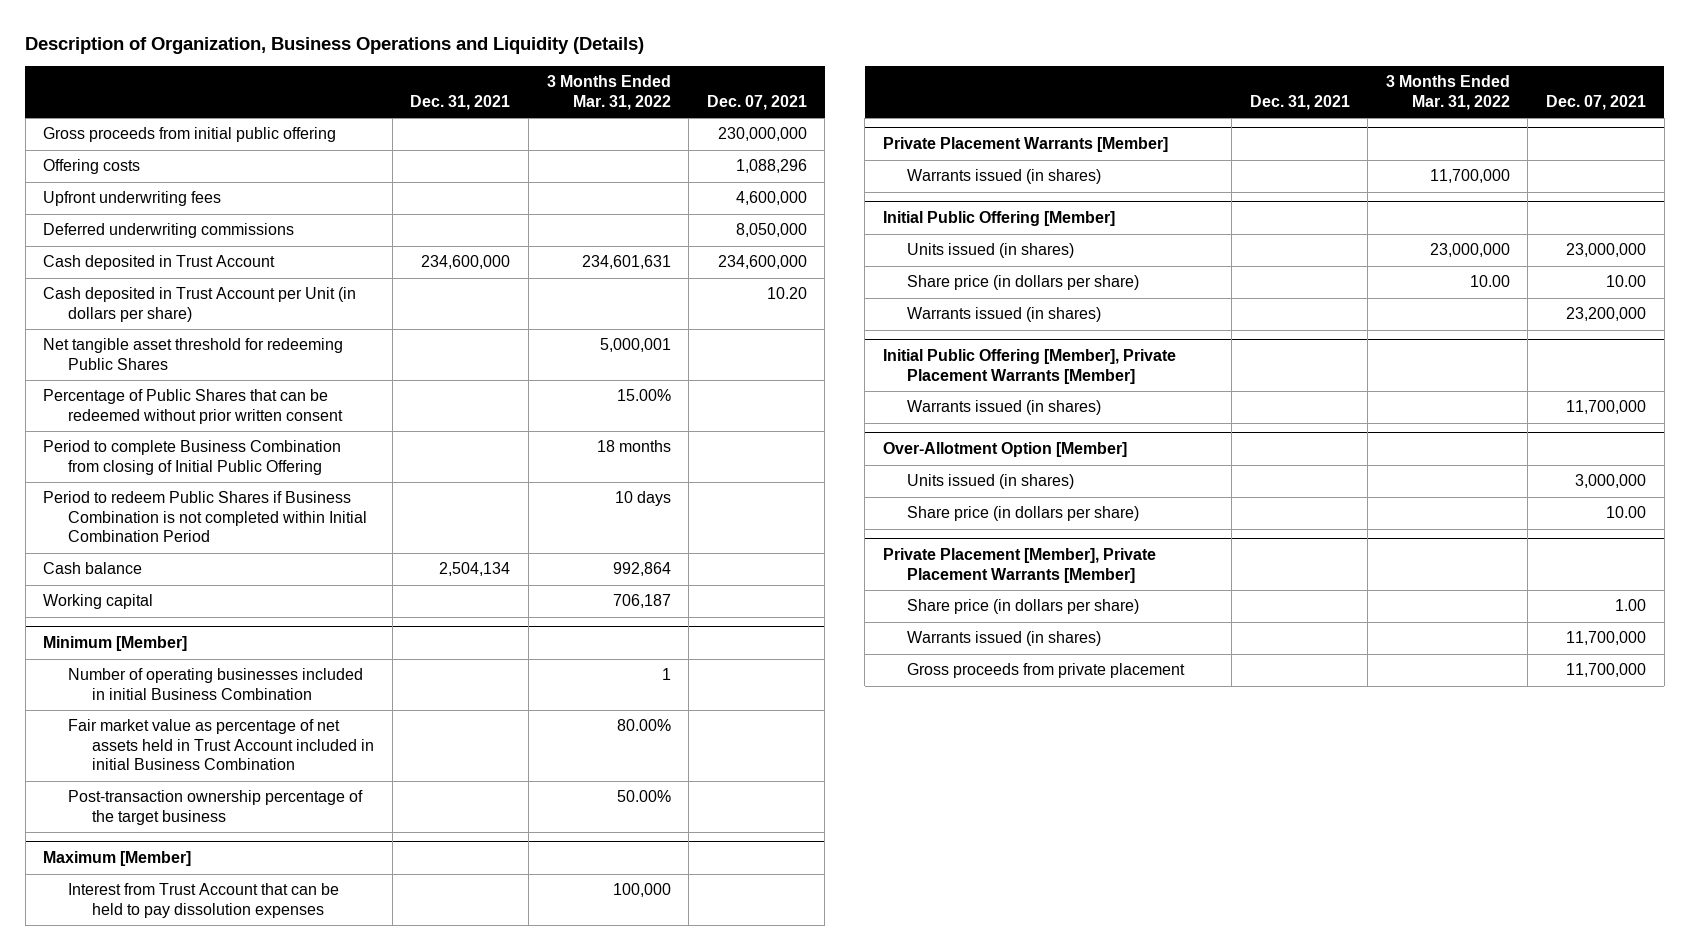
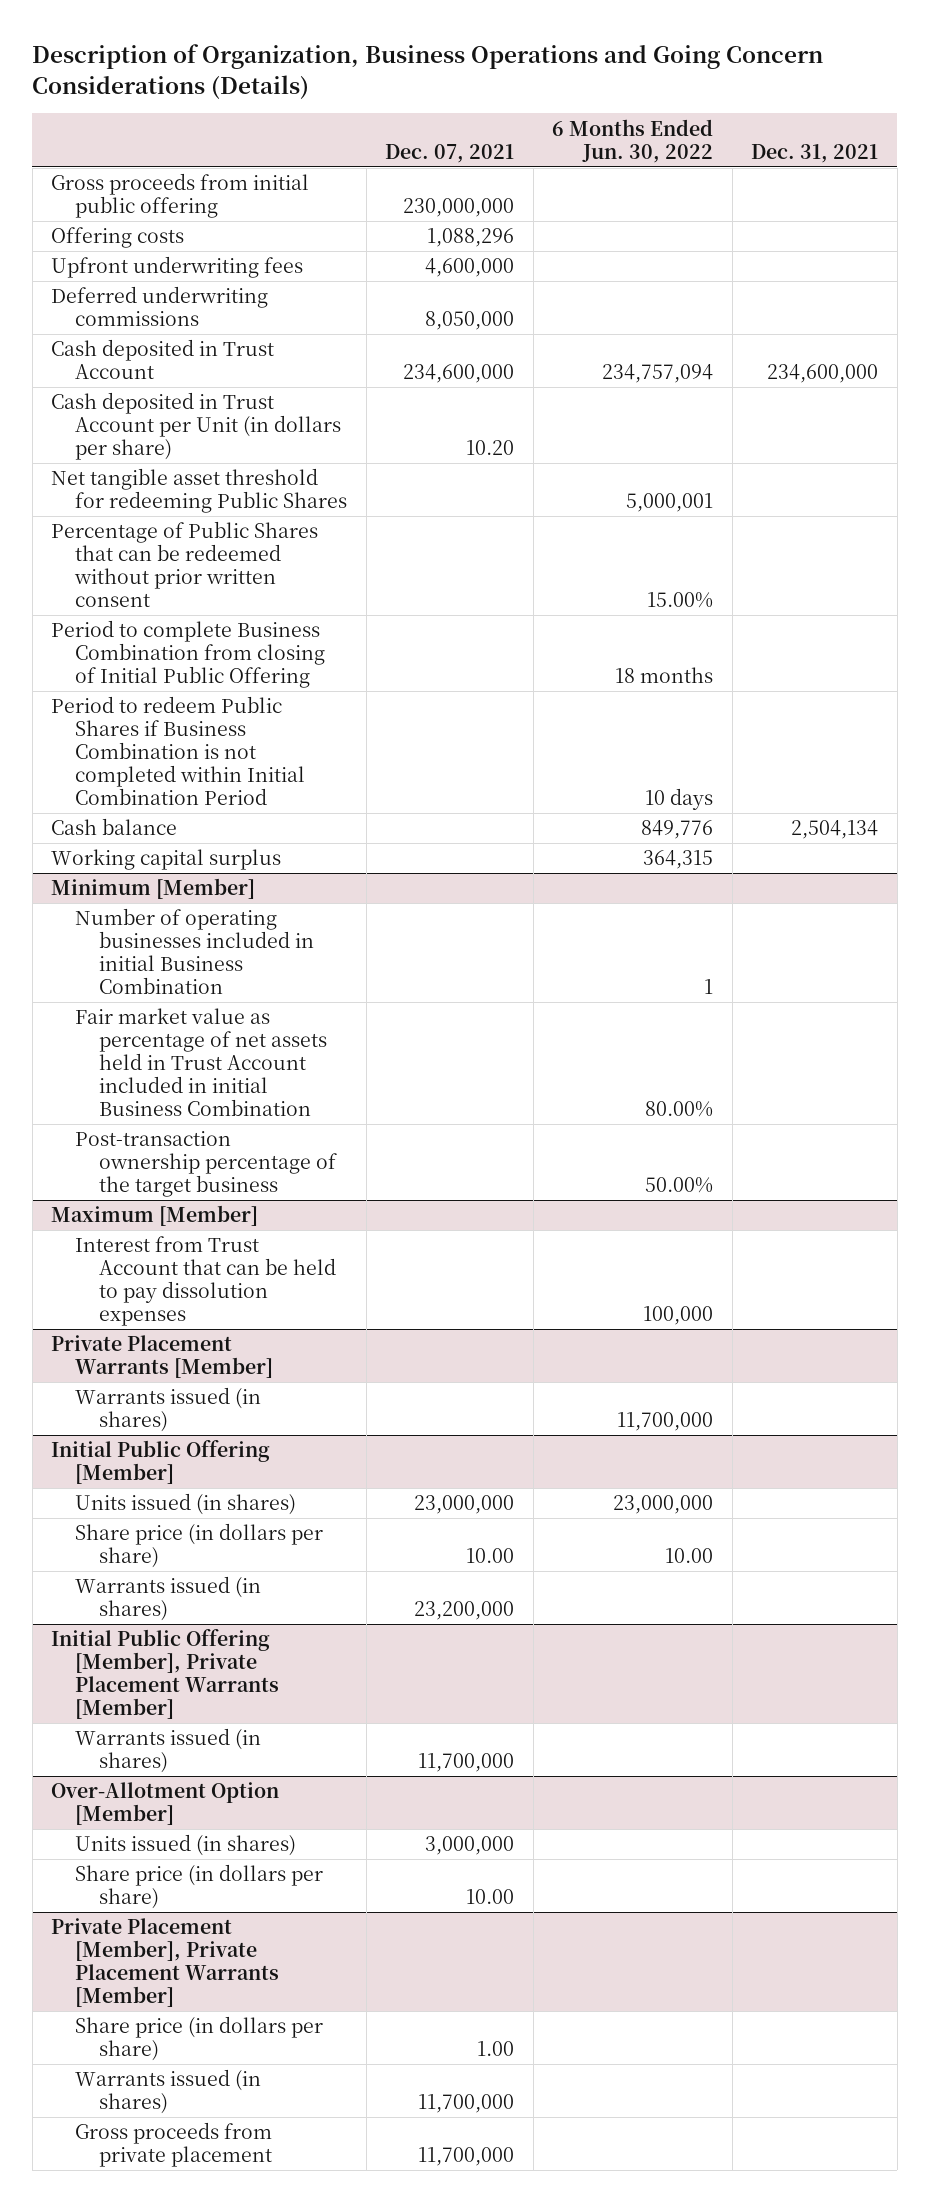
[25,37,645,55] Description of Organization, Business Operations and Liquidity (Details) -> [32,44,824,99] Description of Organization, Business Operations and Going Concern Considerations (Details)
[546,75,671,110] 3 Months Ended Mar. 31, 2022 -> none
none -> [552,118,714,163] 6 Months Ended Jun. 30, 2022
[43,594,154,610] Working capital -> [51,849,282,871] Working capital surplus

